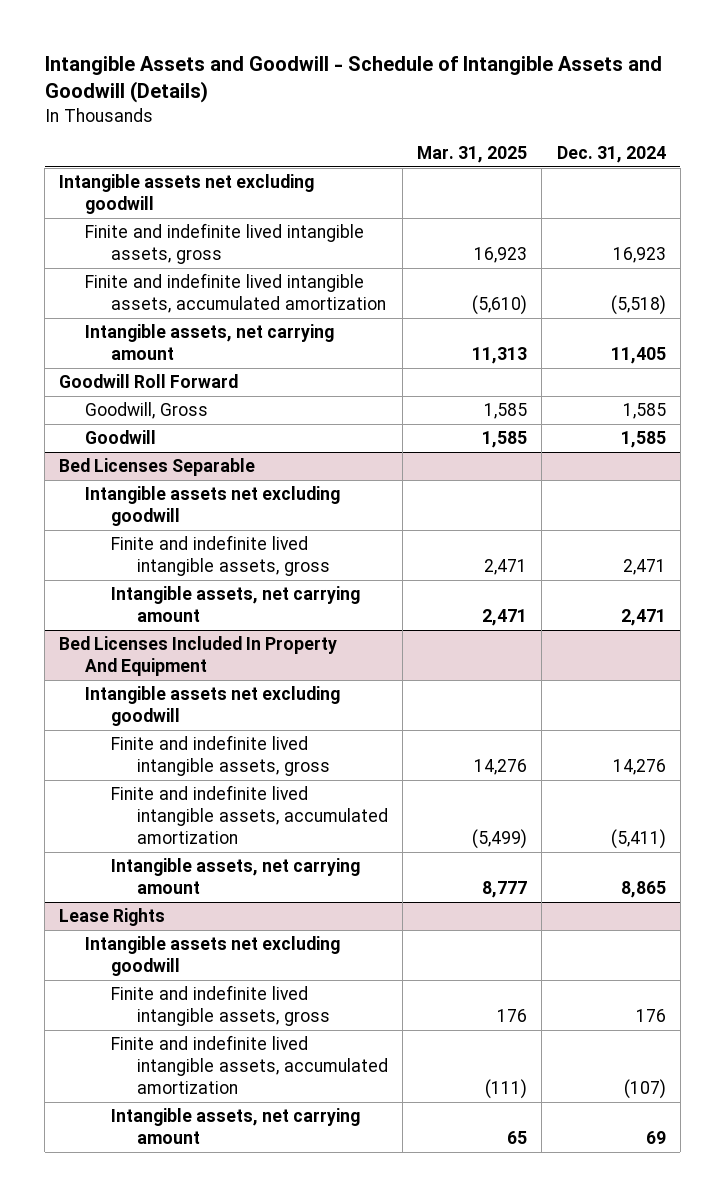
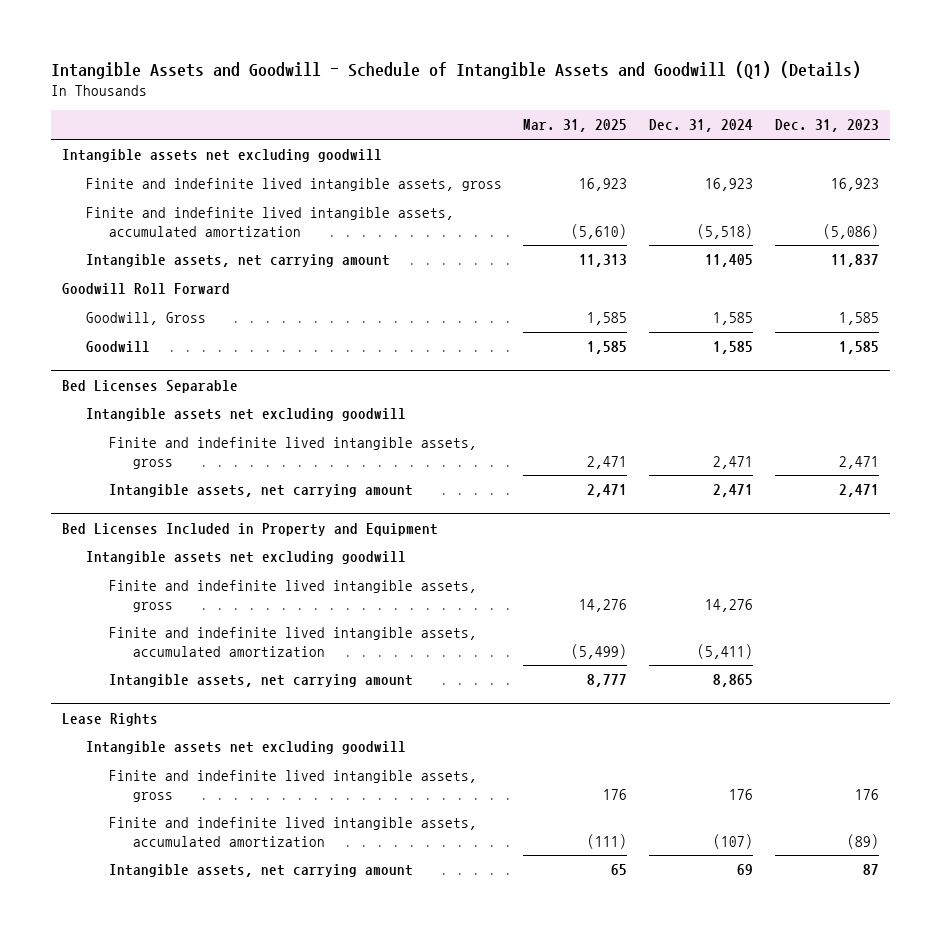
[44,56,662,104] Intangible Assets and Goodwill - Schedule of Intangible Assets and Goodwill (Details) -> [51,60,862,79] Intangible Assets and Goodwill - Schedule of Intangible Assets and Goodwill (Q1) (Details)
none -> [774,119,879,133] Dec. 31, 2023
[59,636,338,677] Bed Licenses Included In Property And Equipment -> [61,522,438,536] Bed Licenses Included in Property and Equipment

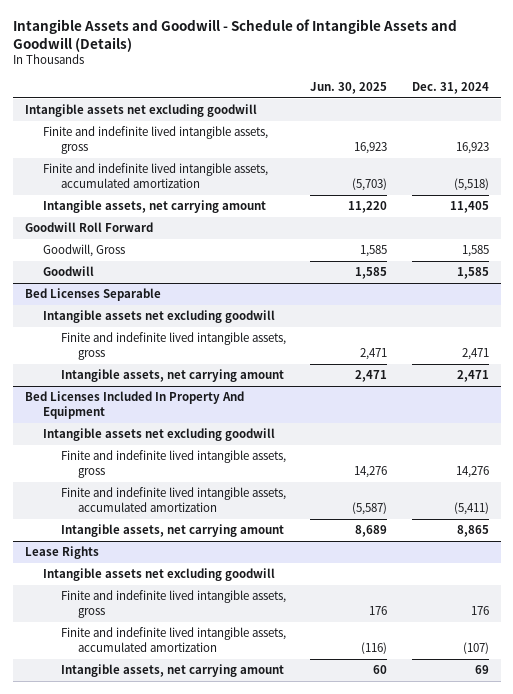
[51,60,862,79] Intangible Assets and Goodwill - Schedule of Intangible Assets and Goodwill (Q1) (Details) -> [12,18,457,52] Intangible Assets and Goodwill - Schedule of Intangible Assets and Goodwill (Details)
[523,119,628,133] Mar. 31, 2025 -> none
[774,119,879,133] Dec. 31, 2023 -> none
none -> [310,81,388,94] Jun. 30, 2025
[61,522,438,536] Bed Licenses Included in Property and Equipment -> [24,391,244,420] Bed Licenses Included In Property And Equipment

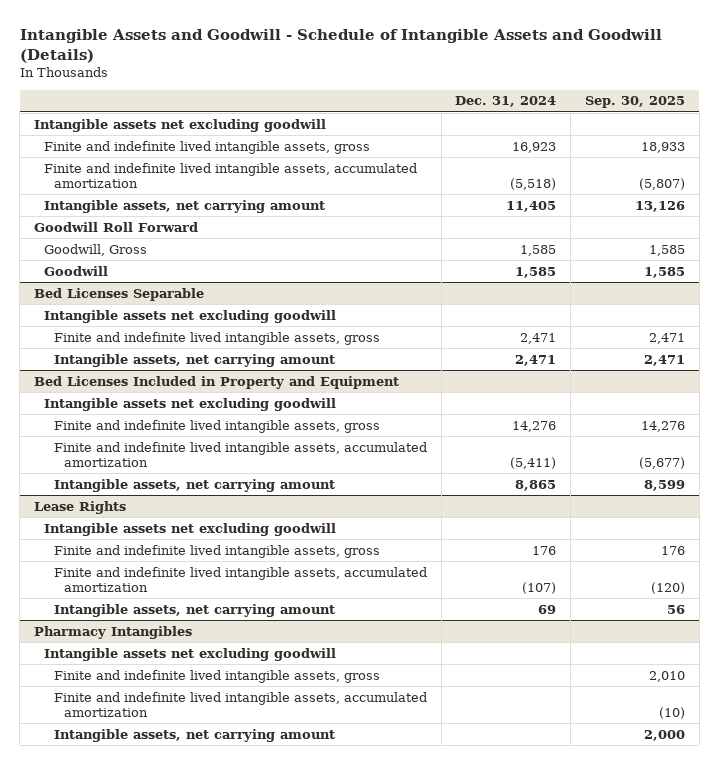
[310,81,388,94] Jun. 30, 2025 -> none
none -> [584,96,685,109] Sep. 30, 2025
[24,391,244,420] Bed Licenses Included In Property And Equipment -> [33,375,399,389] Bed Licenses Included in Property and Equipment
none -> [33,625,192,639] Pharmacy Intangibles
none -> [43,647,336,661] Intangible assets net excluding goodwill
none -> [53,669,380,683] Finite and indefinite lived intangible assets, gross
none -> [53,691,427,717] Finite and indefinite lived intangible assets, accumulated amortization
none -> [53,728,335,742] Intangible assets, net carrying amount

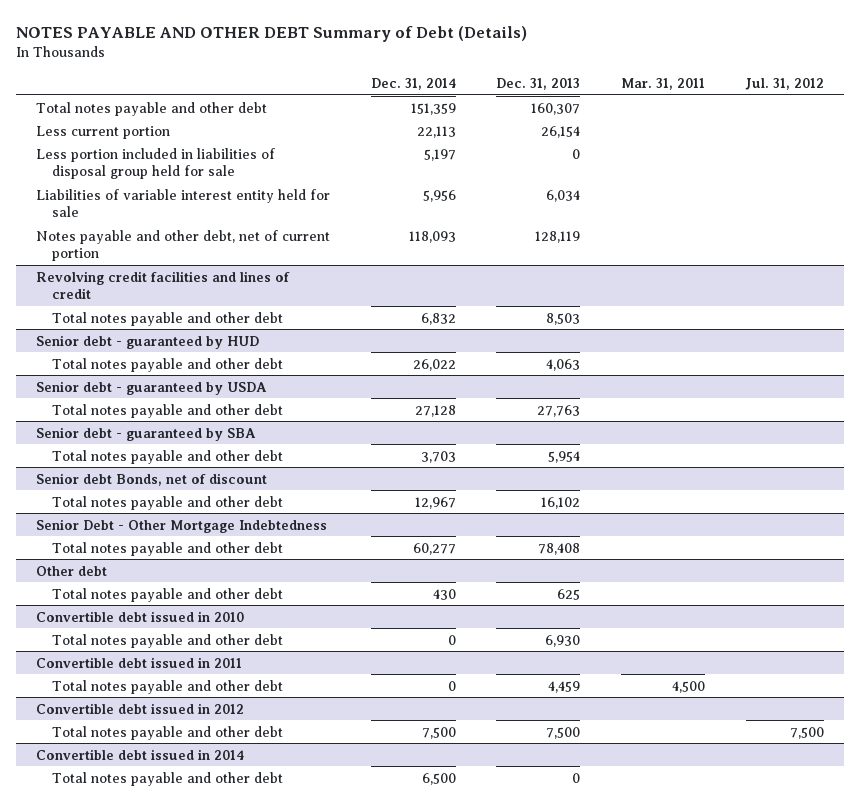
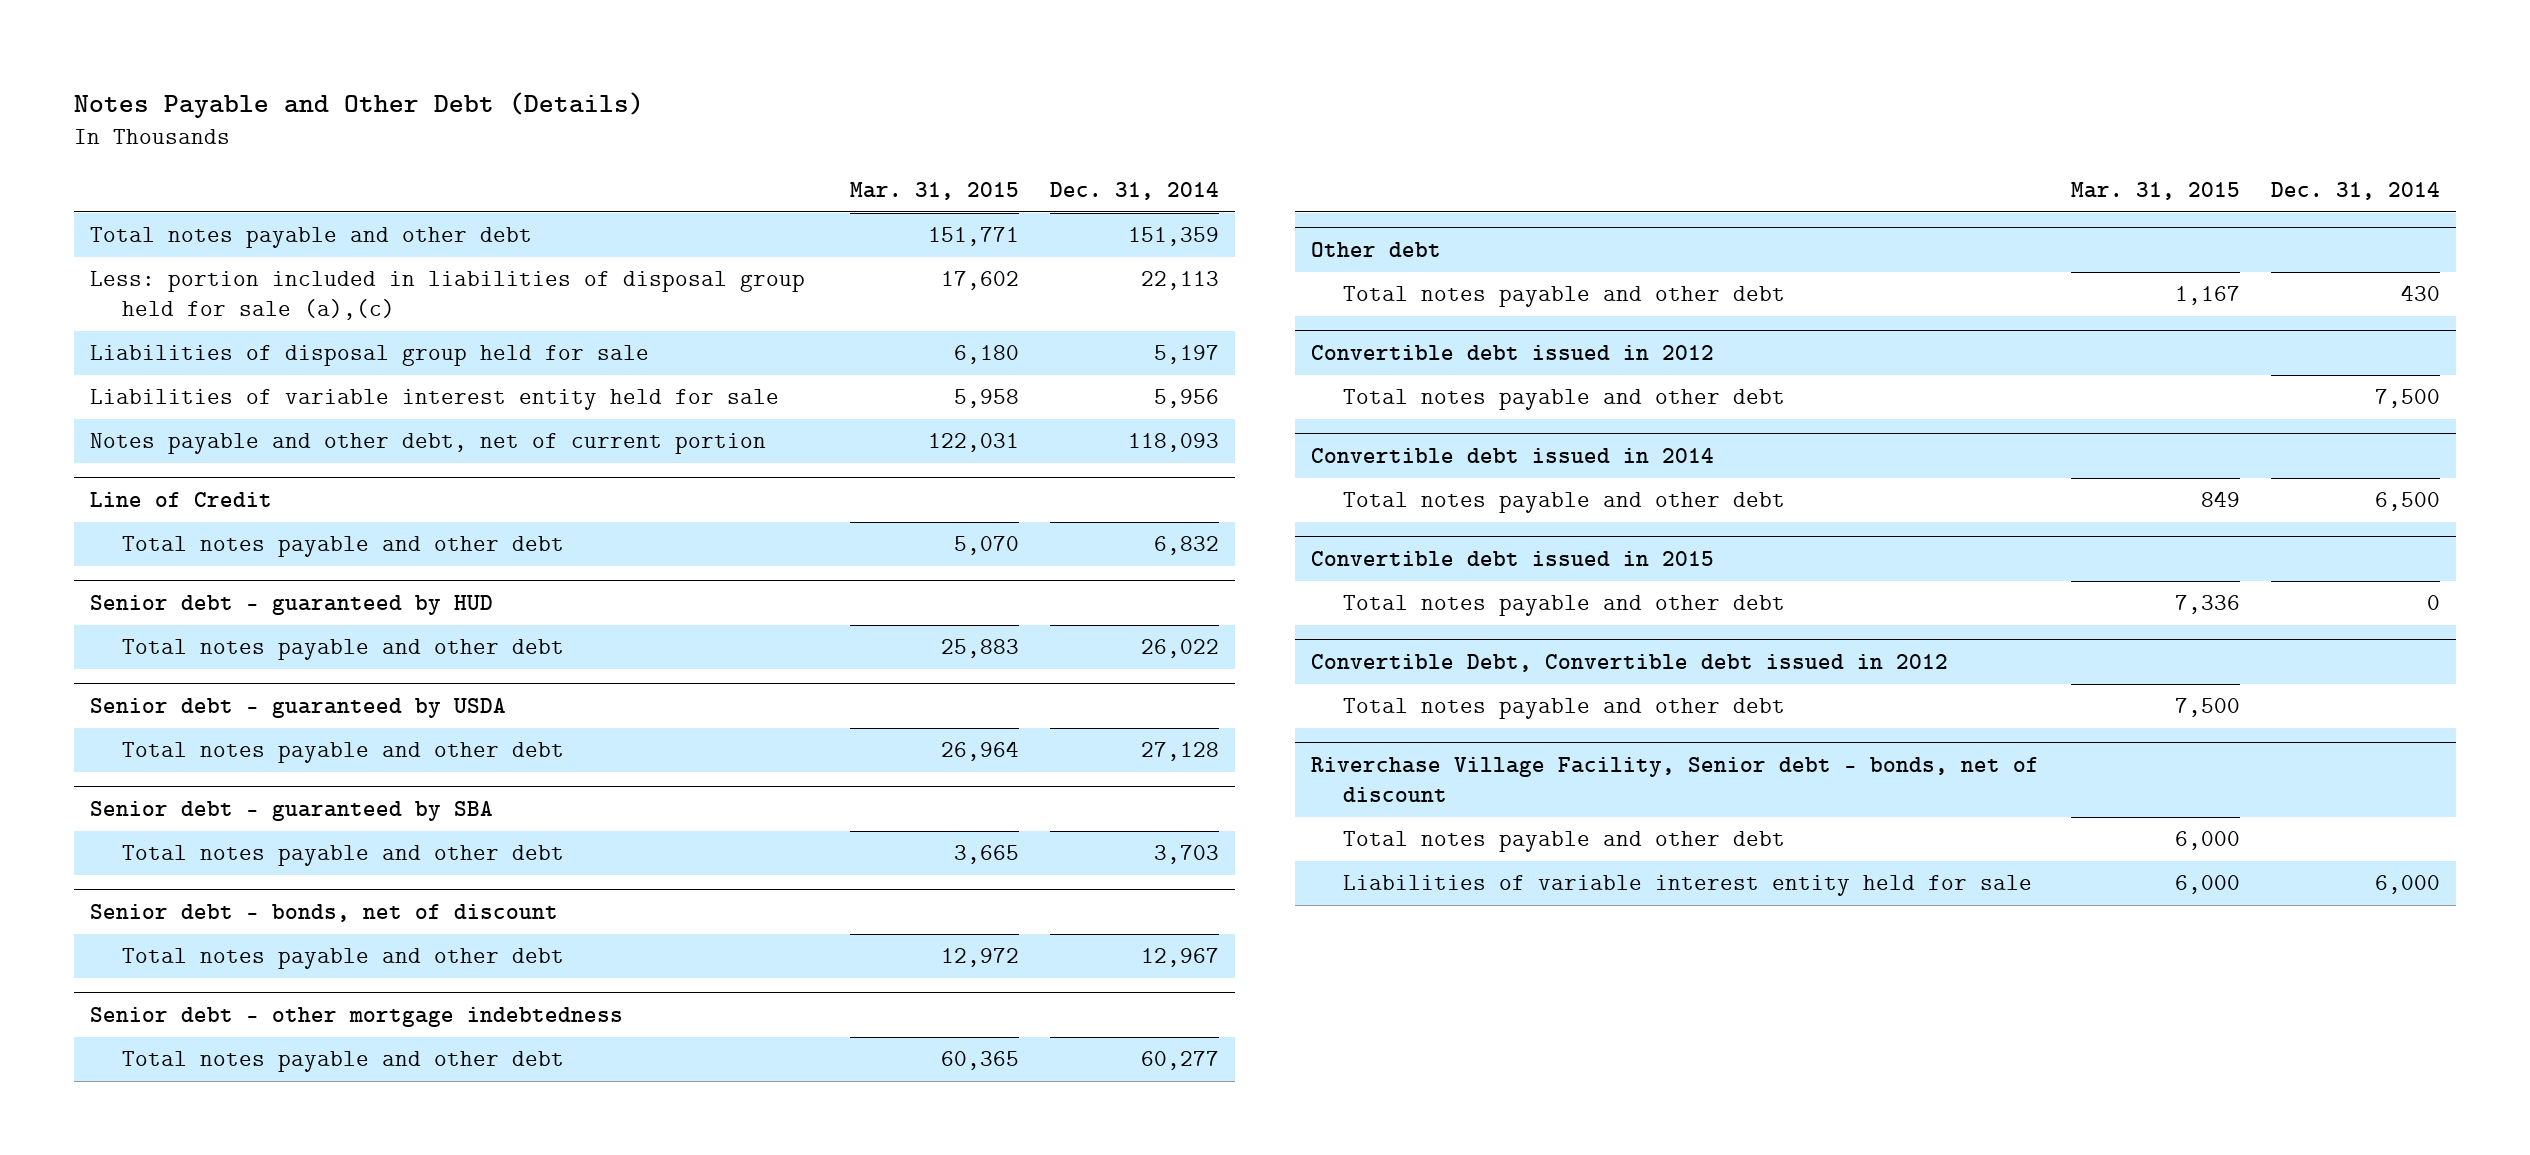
[15,25,527,42] NOTES PAYABLE AND OTHER DEBT Summary of Debt (Details) -> [74,91,645,118] Notes Payable and Other Debt (Details)
[496,78,581,91] Dec. 31, 2013 -> none
[621,78,706,91] Mar. 31, 2011 -> none
[744,78,824,91] Jul. 31, 2012 -> none
none -> [849,182,1019,201] Mar. 31, 2015
[36,125,171,139] Less current portion -> [90,271,806,321] Less: portion included in liabilities of disposal group held for sale (a),(c)
[36,147,276,180] Less portion included in liabilities of disposal group held for sale -> [90,345,650,367] Liabilities of disposal group held for sale
[36,270,291,300] Revolving credit facilities and lines of credit -> [90,492,273,508] Line of Credit
[36,472,268,486] Senior debt Bonds, net of discount -> [90,904,559,923] Senior debt - bonds, net of discount
[36,518,328,533] Senior Debt - Other Mortgage Indebtedness -> [90,1007,624,1028] Senior debt - other mortgage indebtedness
[36,610,245,622] Convertible debt issued in 2010 -> none
[52,633,284,648] Total notes payable and other debt -> none
[36,656,243,668] Convertible debt issued in 2011 -> none
[52,679,284,694] Total notes payable and other debt -> none
none -> [1310,551,1714,567] Convertible debt issued in 2015
none -> [1343,595,1786,617] Total notes payable and other debt
none -> [1310,654,1948,673] Convertible Debt, Convertible debt issued in 2012
none -> [1343,698,1786,720] Total notes payable and other debt
none -> [1310,757,2039,803] Riverchase Village Facility, Senior debt - bonds, net of discount
none -> [1343,831,1786,853] Total notes payable and other debt
none -> [1343,875,2033,897] Liabilities of variable interest entity held for sale

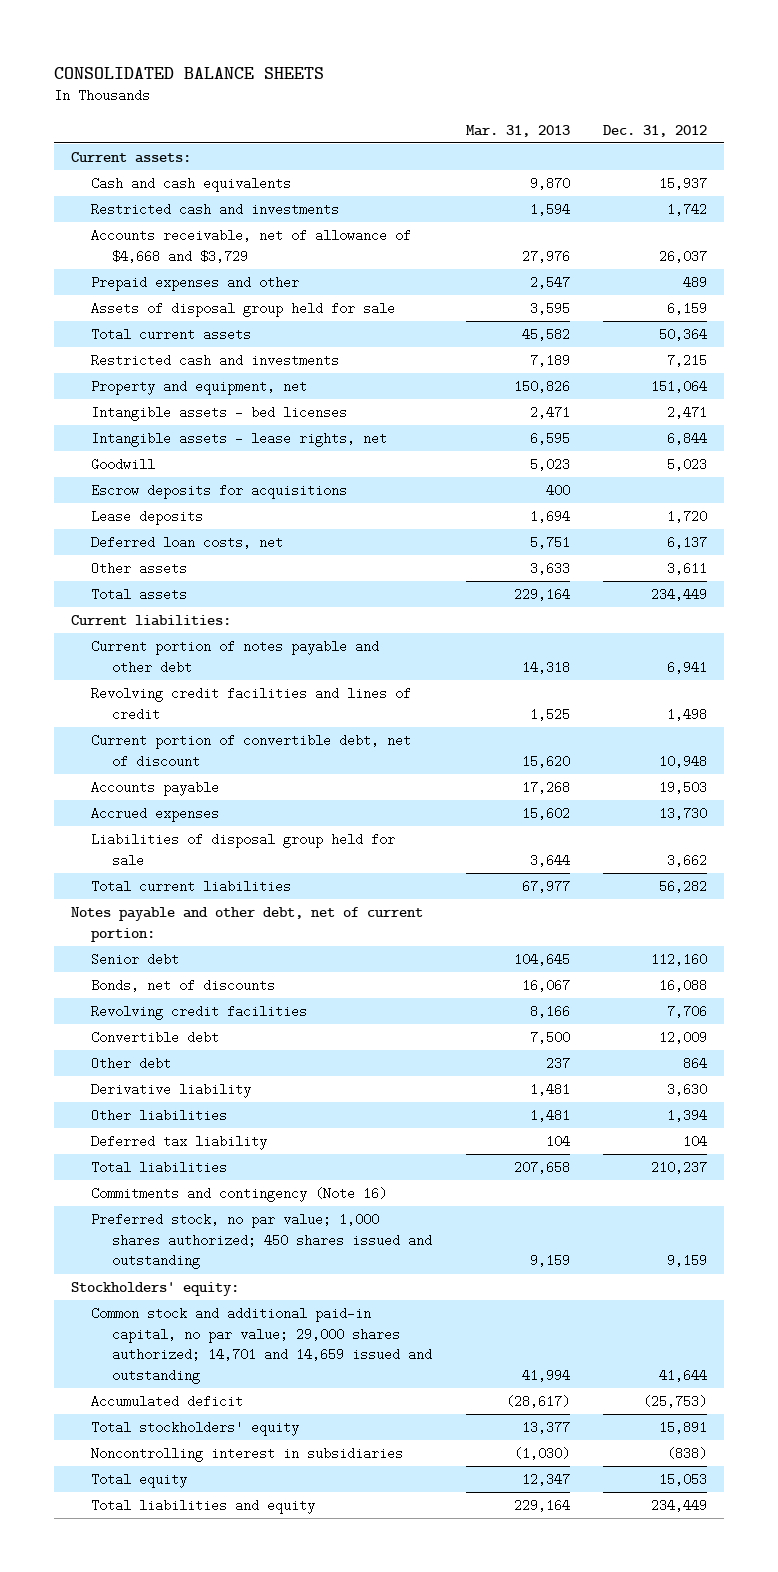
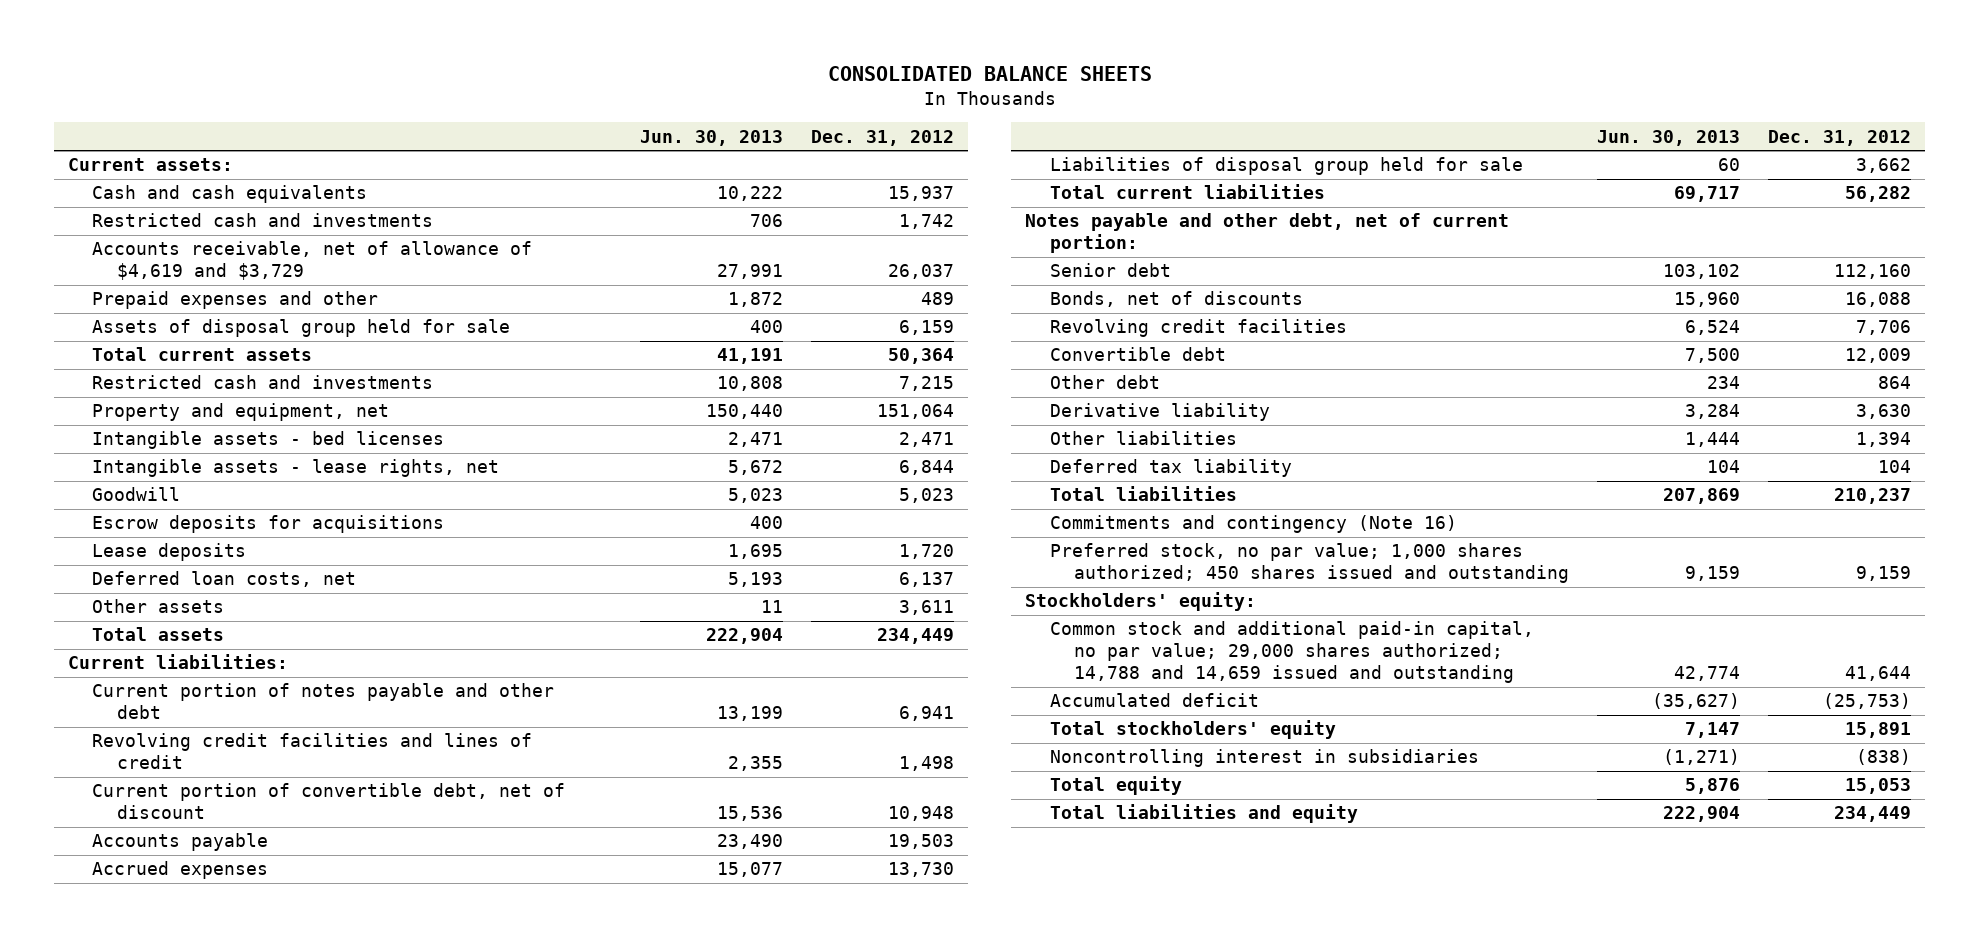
[465,124,570,137] Mar. 31, 2013 -> none
none -> [639,129,783,146] Jun. 30, 2013
[91,229,412,263] Accounts receivable, net of allowance of $4,668 and $3,729 -> [92,241,533,281] Accounts receivable, net of allowance of $4,619 and $3,729
[91,1307,433,1385] Common stock and additional paid-in capital, no par value; 29,000 shares authorized; 14,701 and 14,659 issued and outstanding -> [1049,621,1534,684] Common stock and additional paid-in capital, no par value; 29,000 shares authorized; 14,788 and 14,659 issued and outstanding

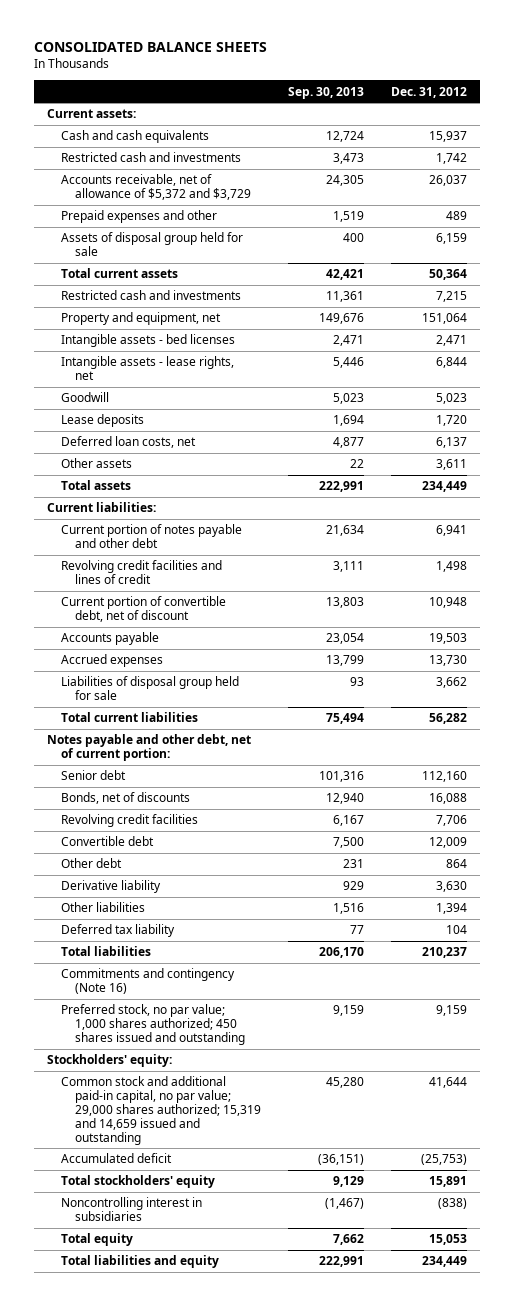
[639,129,783,146] Jun. 30, 2013 -> none
none -> [288,86,365,99] Sep. 30, 2013
[92,241,533,281] Accounts receivable, net of allowance of $4,619 and $3,729 -> [61,174,252,201] Accounts receivable, net of allowance of $5,372 and $3,729
[92,515,445,534] Escrow deposits for acquisitions -> none
[1049,621,1534,684] Common stock and additional paid-in capital, no par value; 29,000 shares authorized; 14,788 and 14,659 issued and outstanding -> [61,1076,262,1145] Common stock and additional paid-in capital, no par value; 29,000 shares authorized; 15,319 and 14,659 issued and outstanding

